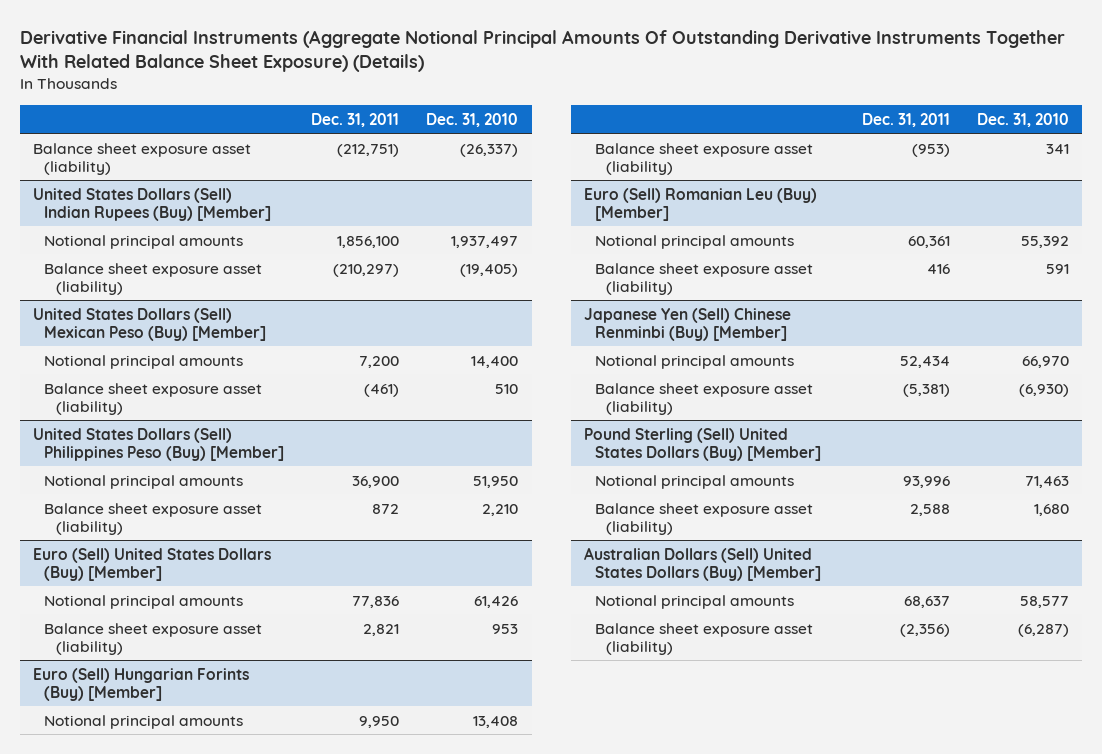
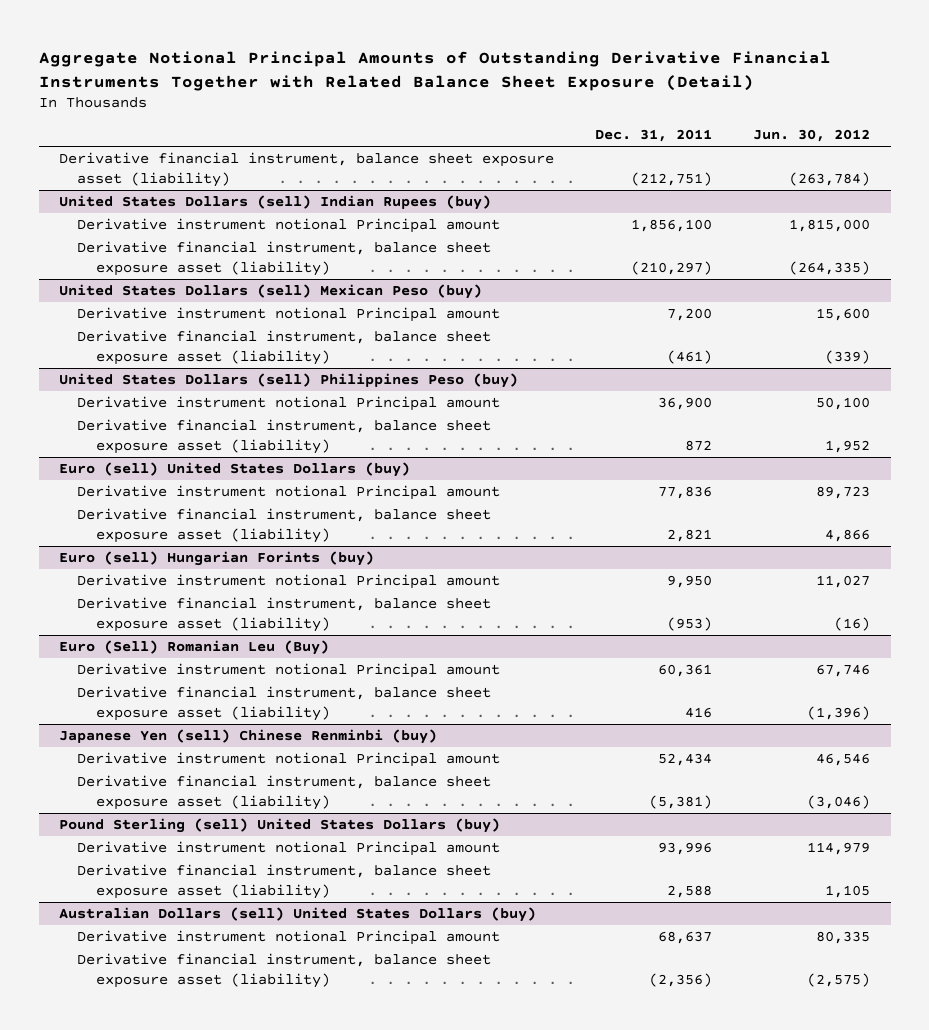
[19,30,1065,73] Derivative Financial Instruments (Aggregate Notional Principal Amounts Of Outstanding Derivative Instruments Together With Related Balance Sheet Exposure) (Details) -> [38,50,831,91] Aggregate Notional Principal Amounts of Outstanding Derivative Financial Instruments Together with Related Balance Sheet Exposure (Detail)
[426,112,519,127] Dec. 31, 2010 -> none
none -> [753,129,871,143] Jun. 30, 2012
[33,142,252,175] Balance sheet exposure asset (liability) -> [59,152,555,187] Derivative financial instrument, balance sheet exposure asset (liability)
[33,187,272,221] United States Dollars (Sell) Indian Rupees (Buy) [Member] -> [59,195,492,211] United States Dollars (sell) Indian Rupees (buy)
[44,234,244,249] Notional principal amounts -> [77,218,501,234] Derivative instrument notional Principal amount
[44,262,263,295] Balance sheet exposure asset (liability) -> [77,241,492,276] Derivative financial instrument, balance sheet exposure asset (liability)
[33,307,267,341] United States Dollars (Sell) Mexican Peso (Buy) [Member] -> [59,284,483,300] United States Dollars (sell) Mexican Peso (buy)
[44,354,244,369] Notional principal amounts -> [77,307,501,323] Derivative instrument notional Principal amount
[44,382,263,415] Balance sheet exposure asset (liability) -> [77,330,492,365] Derivative financial instrument, balance sheet exposure asset (liability)
[33,427,285,461] United States Dollars (Sell) Philippines Peso (Buy) [Member] -> [59,373,519,389] United States Dollars (sell) Philippines Peso (buy)
[44,474,244,489] Notional principal amounts -> [77,396,501,412] Derivative instrument notional Principal amount
[44,502,263,535] Balance sheet exposure asset (liability) -> [77,419,492,454] Derivative financial instrument, balance sheet exposure asset (liability)
[33,547,272,581] Euro (Sell) United States Dollars (Buy) [Member] -> [59,462,411,478] Euro (sell) United States Dollars (buy)
[44,594,244,609] Notional principal amounts -> [77,485,501,501] Derivative instrument notional Principal amount
[44,622,263,655] Balance sheet exposure asset (liability) -> [77,508,492,543] Derivative financial instrument, balance sheet exposure asset (liability)
[33,667,250,701] Euro (Sell) Hungarian Forints (Buy) [Member] -> [59,551,375,567] Euro (sell) Hungarian Forints (buy)
[44,714,244,729] Notional principal amounts -> [77,574,501,590] Derivative instrument notional Principal amount
[595,142,814,175] Balance sheet exposure asset (liability) -> [77,597,492,632] Derivative financial instrument, balance sheet exposure asset (liability)
[583,187,817,221] Euro (Sell) Romanian Leu (Buy) [Member] -> [59,640,330,656] Euro (Sell) Romanian Leu (Buy)
[595,234,795,249] Notional principal amounts -> [77,663,501,679] Derivative instrument notional Principal amount
[595,262,814,295] Balance sheet exposure asset (liability) -> [77,686,492,721] Derivative financial instrument, balance sheet exposure asset (liability)
[583,307,791,341] Japanese Yen (Sell) Chinese Renminbi (Buy) [Member] -> [59,729,438,745] Japanese Yen (sell) Chinese Renminbi (buy)
[595,354,795,369] Notional principal amounts -> [77,752,501,768] Derivative instrument notional Principal amount
[595,382,814,415] Balance sheet exposure asset (liability) -> [77,775,492,810] Derivative financial instrument, balance sheet exposure asset (liability)
[583,427,822,461] Pound Sterling (Sell) United States Dollars (Buy) [Member] -> [59,818,501,834] Pound Sterling (sell) United States Dollars (buy)
[595,474,795,489] Notional principal amounts -> [77,841,501,857] Derivative instrument notional Principal amount
[595,502,814,535] Balance sheet exposure asset (liability) -> [77,864,492,899] Derivative financial instrument, balance sheet exposure asset (liability)
[583,546,822,581] Australian Dollars (Sell) United States Dollars (Buy) [Member] -> [59,907,537,923] Australian Dollars (sell) United States Dollars (buy)
[595,594,795,609] Notional principal amounts -> [77,930,501,946] Derivative instrument notional Principal amount
[595,622,814,655] Balance sheet exposure asset (liability) -> [77,953,492,988] Derivative financial instrument, balance sheet exposure asset (liability)

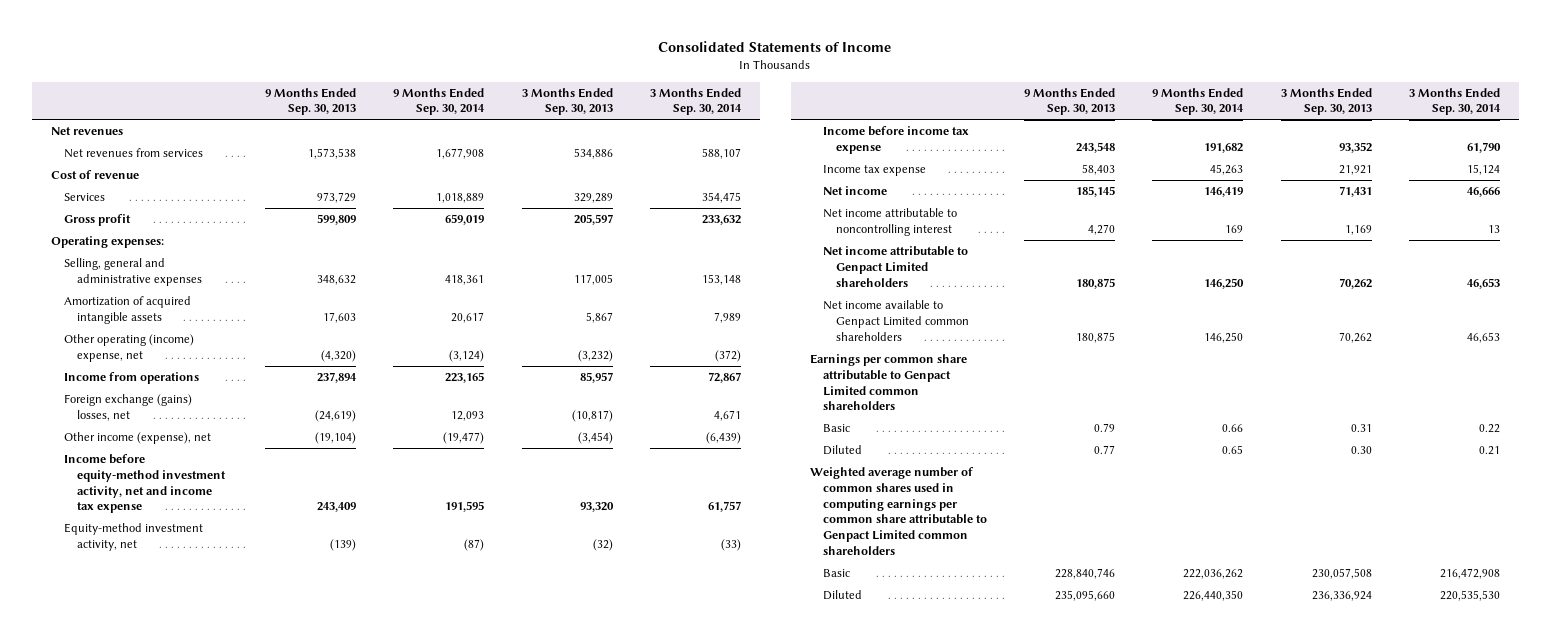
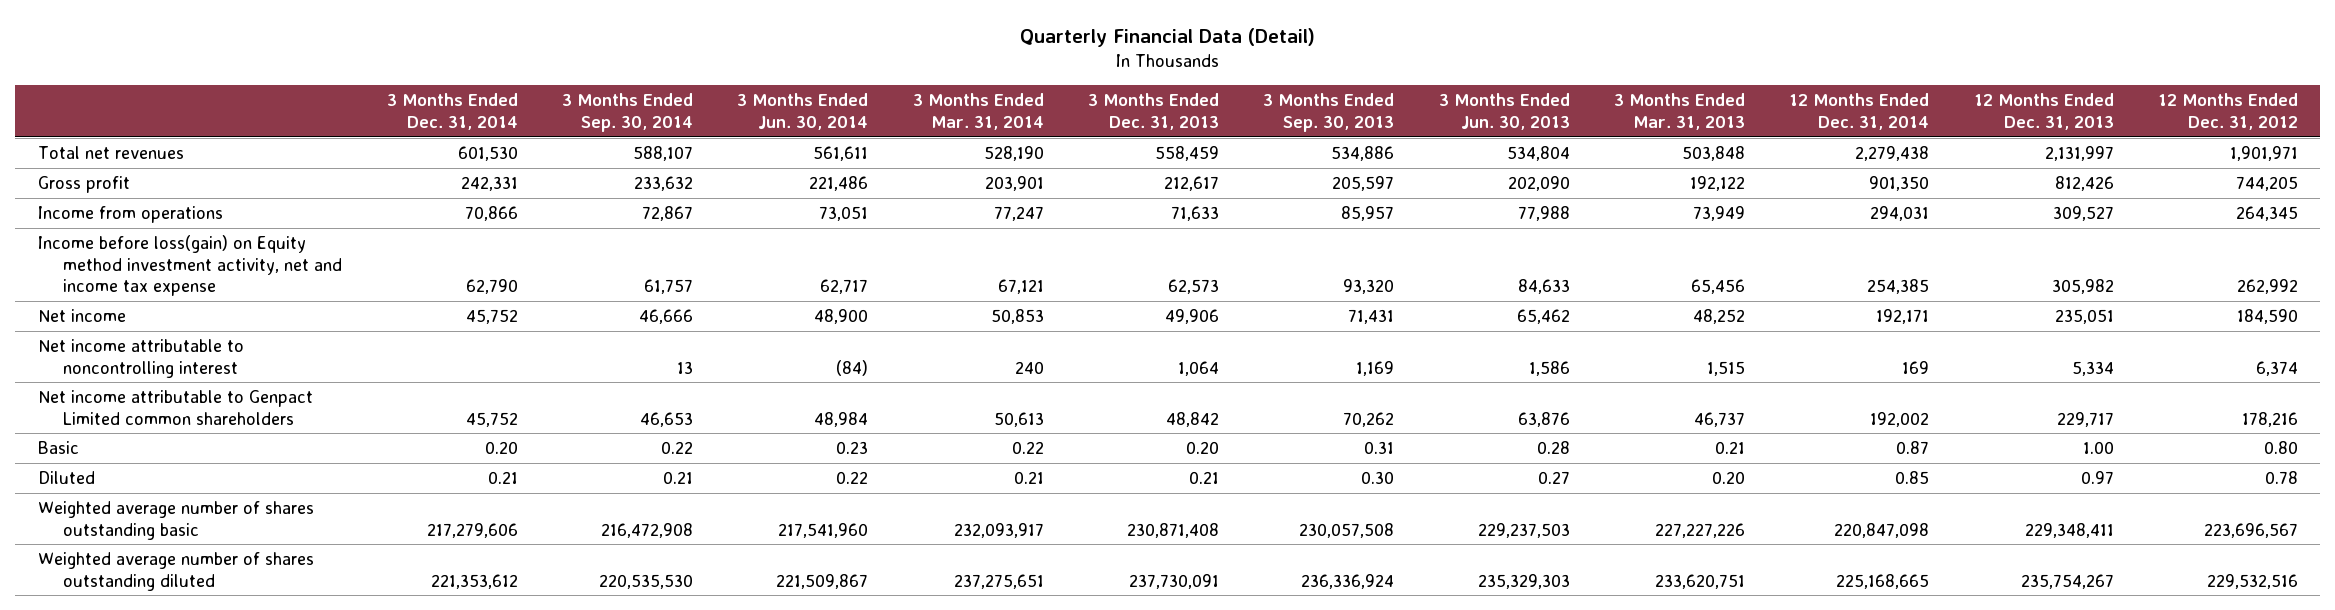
[658,40,892,52] Consolidated Statements of Income -> [1019,28,1315,48] Quarterly Financial Data (Detail)
[265,87,357,116] 9 Months Ended Sep. 30, 2013 -> none
[393,87,486,116] 9 Months Ended Sep. 30, 2014 -> none
none -> [386,93,518,130] 3 Months Ended Dec. 31, 2014
none -> [737,93,869,130] 3 Months Ended Jun. 30, 2014
none -> [912,93,1044,130] 3 Months Ended Mar. 31, 2014
none -> [1087,93,1219,130] 3 Months Ended Dec. 31, 2013
none -> [1438,93,1570,130] 3 Months Ended Jun. 30, 2013
none -> [1613,93,1745,130] 3 Months Ended Mar. 31, 2013
none -> [1789,93,1930,130] 12 Months Ended Dec. 31, 2014
none -> [1973,93,2114,130] 12 Months Ended Dec. 31, 2013
none -> [2157,93,2298,130] 12 Months Ended Dec. 31, 2012
[50,127,123,136] Net revenues -> none
[50,170,139,180] Cost of revenue -> none
[63,193,105,202] Services -> none
[63,148,203,159] Net revenues from services -> [37,146,184,160] Total net revenues
[50,236,164,249] Operating expenses: -> none
[63,258,202,286] Selling, general and administrative expenses -> none
[63,296,191,324] Amortization of acquired intangible assets -> none
[63,334,194,362] Other operating (income) expense, net -> none
[63,394,192,421] Foreign exchange (gains) losses, net -> none
[63,432,211,445] Other income (expense), net -> none
[63,523,203,551] Equity-method investment activity, net -> none
[822,126,969,154] Income before income tax expense -> none
[822,165,926,177] Income tax expense -> none
[63,454,226,514] Income before equity-method investment activity, net and income tax expense -> [37,235,343,296] Income before loss(gain) on Equity method investment activity, net and income tax expense
[822,300,969,341] Net income available to Genpact Limited common shareholders -> none
[809,354,967,411] Earnings per common share attributable to Genpact Limited common shareholders -> none
[822,246,968,287] Net income attributable to Genpact Limited shareholders -> [37,390,313,425] Net income attributable to Genpact Limited common shareholders
[809,467,987,555] Weighted average number of common shares used in computing earnings per common share attributable to Genpact Limited common shareholders -> none
[822,569,850,578] Basic -> [37,501,314,540] Weighted average number of shares outstanding basic
[822,590,862,601] Diluted -> [37,552,314,591] Weighted average number of shares outstanding diluted

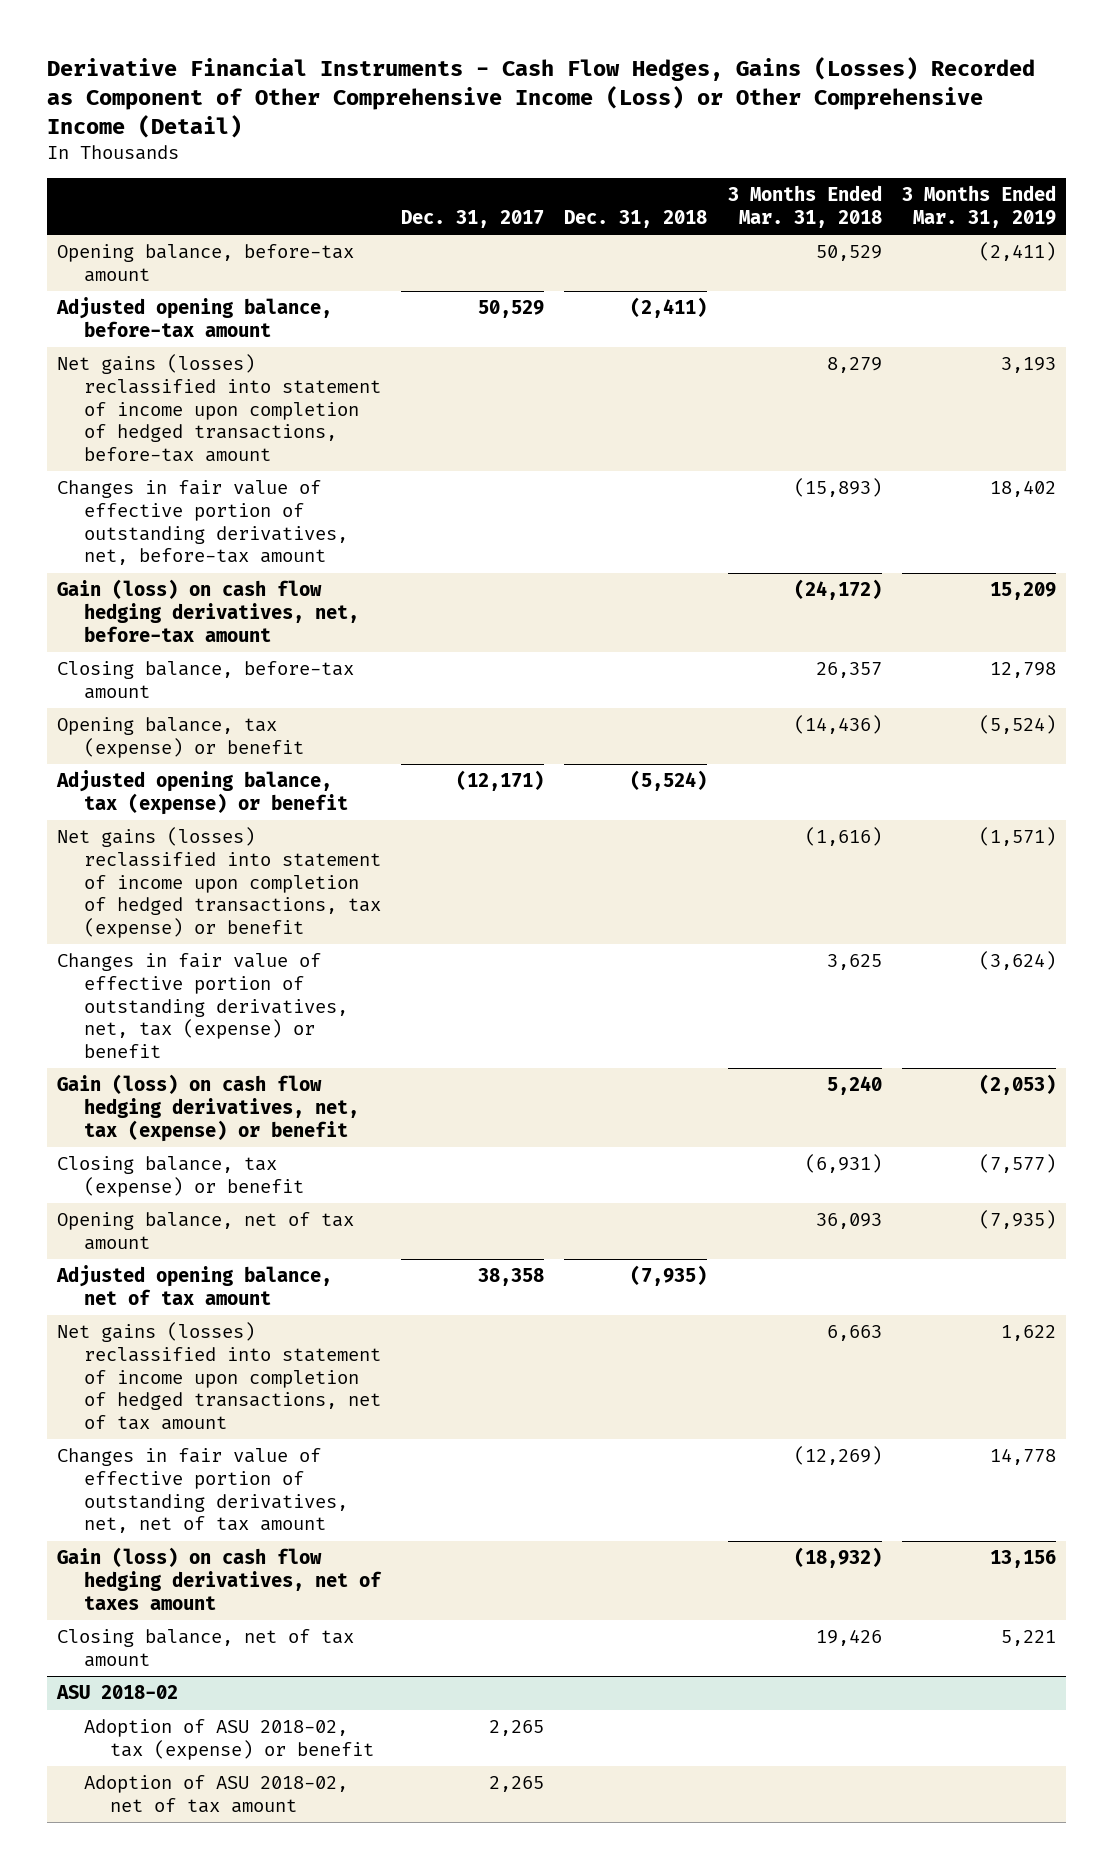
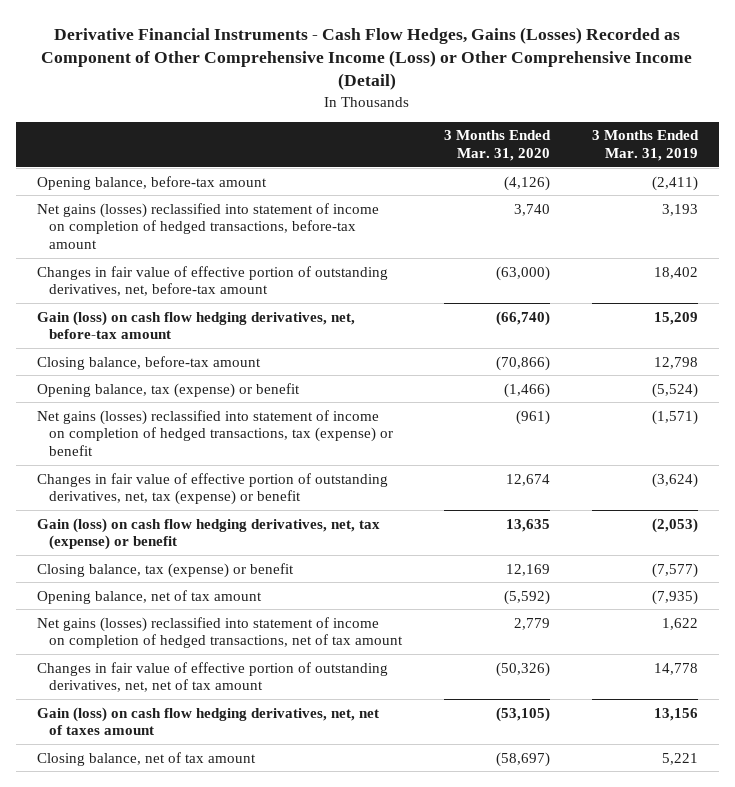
[401,209,545,228] Dec. 31, 2017 -> none
[564,209,708,228] Dec. 31, 2018 -> none
[727,185,882,228] 3 Months Ended Mar. 31, 2018 -> none
none -> [443,130,551,162] 3 Months Ended Mar. 31, 2020
[56,297,333,337] Adjusted opening balance, before-tax amount -> none
[57,354,381,462] Net gains (losses) reclassified into statement of income upon completion of hedged transactions, before-tax amount -> [37,202,380,250] Net gains (losses) reclassified into statement of income on completion of hedged transactions, before-tax amount
[56,770,348,815] Adjusted opening balance, tax (expense) or benefit -> none
[57,827,381,938] Net gains (losses) reclassified into statement of income upon completion of hedged transactions, tax (expense) or benefit -> [37,409,393,457] Net gains (losses) reclassified into statement of income on completion of hedged transactions, tax (expense) or benefit
[56,1265,333,1305] Adjusted opening balance, net of tax amount -> none
[57,1322,381,1430] Net gains (losses) reclassified into statement of income upon completion of hedged transactions, net of tax amount -> [37,616,403,649] Net gains (losses) reclassified into statement of income on completion of hedged transactions, net of tax amount
[57,1547,382,1610] Gain (loss) on cash flow hedging derivatives, net of taxes amount -> [37,706,380,736] Gain (loss) on cash flow hedging derivatives, net, net of taxes amount
[56,1685,179,1700] ASU 2018-02 -> none
[83,1719,375,1760] Adoption of ASU 2018-02, tax (expense) or benefit -> none
[83,1775,348,1813] Adoption of ASU 2018-02, net of tax amount -> none

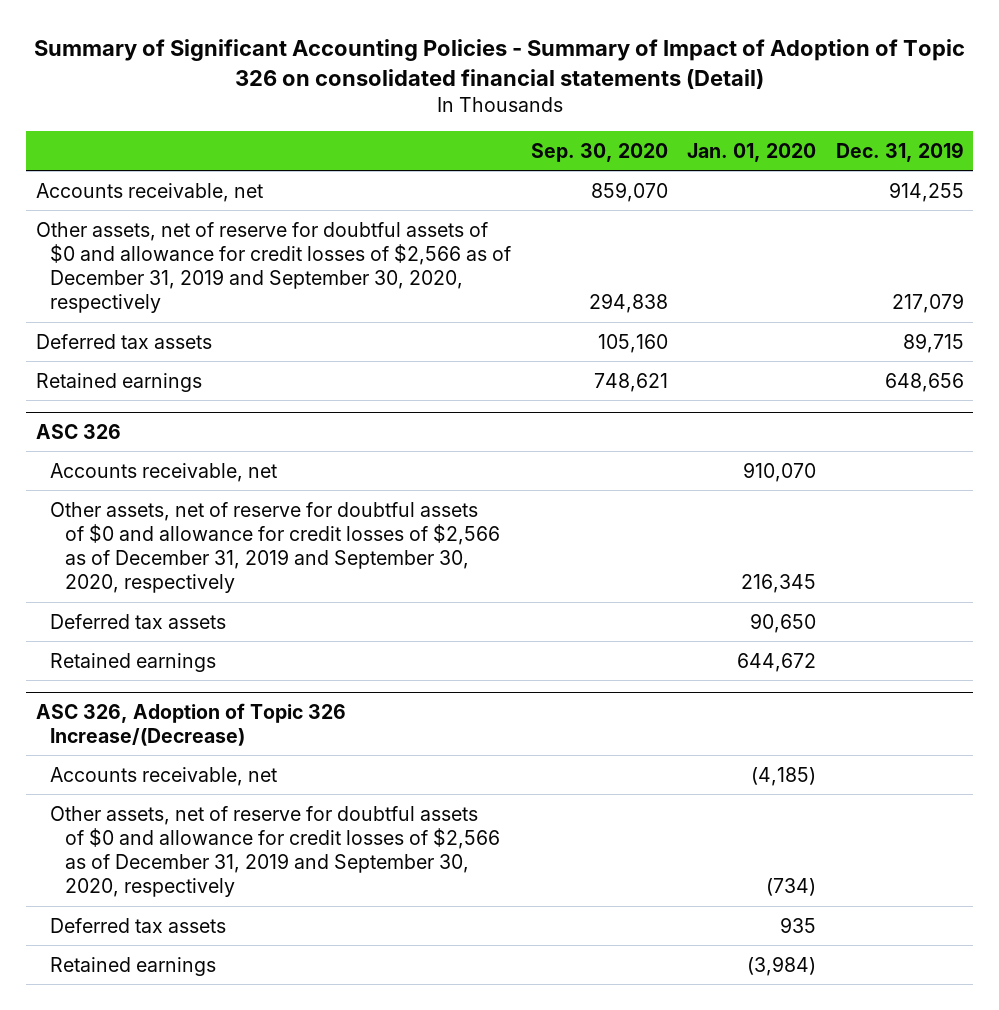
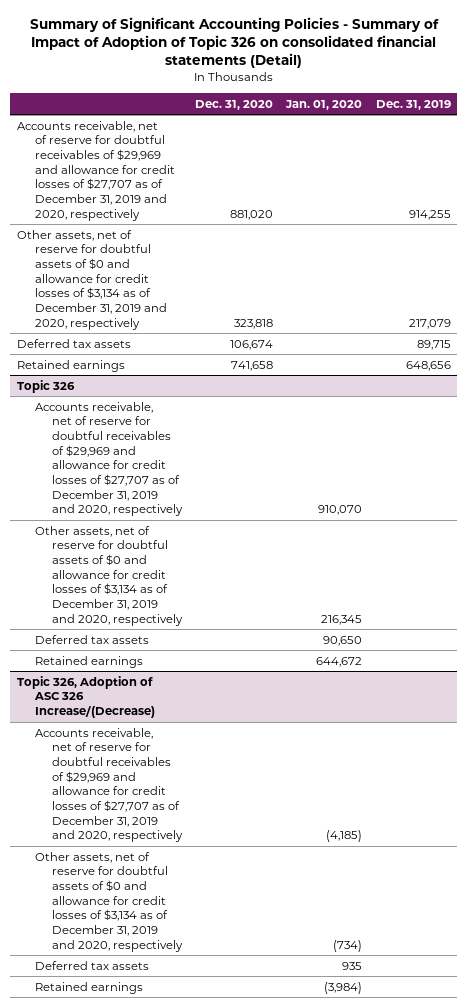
[530,142,668,162] Sep. 30, 2020 -> none
none -> [195,99,274,110] Dec. 31, 2020
[35,182,263,202] Accounts receivable, net -> [17,120,175,221] Accounts receivable, net of reserve for doubtful receivables of $29,969 and allowance for credit losses of $27,707 as of December 31, 2019 and 2020, respectively
[35,221,512,314] Other assets, net of reserve for doubtful assets of $0 and allowance for credit losses of $2,566 as of December 31, 2019 and September 30, 2020, respectively -> [17,229,167,330] Other assets, net of reserve for doubtful assets of $0 and allowance for credit losses of $3,134 as of December 31, 2019 and 2020, respectively
[35,423,121,439] ASC 326 -> none
none -> [17,379,76,393] Topic 326
[50,462,278,482] Accounts receivable, net -> [34,401,184,517] Accounts receivable, net of reserve for doubtful receivables of $29,969 and allowance for credit losses of $27,707 as of December 31, 2019 and 2020, respectively
[50,501,500,594] Other assets, net of reserve for doubtful assets of $0 and allowance for credit losses of $2,566 as of December 31, 2019 and September 30, 2020, respectively -> [34,525,184,626] Other assets, net of reserve for doubtful assets of $0 and allowance for credit losses of $3,134 as of December 31, 2019 and 2020, respectively
[35,702,346,746] ASC 326, Adoption of Topic 326 Increase/(Decrease) -> [17,675,155,719] Topic 326, Adoption of ASC 326 Increase/(Decrease)
[50,766,278,786] Accounts receivable, net -> [34,727,184,843] Accounts receivable, net of reserve for doubtful receivables of $29,969 and allowance for credit losses of $27,707 as of December 31, 2019 and 2020, respectively
[50,805,500,898] Other assets, net of reserve for doubtful assets of $0 and allowance for credit losses of $2,566 as of December 31, 2019 and September 30, 2020, respectively -> [34,851,184,952] Other assets, net of reserve for doubtful assets of $0 and allowance for credit losses of $3,134 as of December 31, 2019 and 2020, respectively

